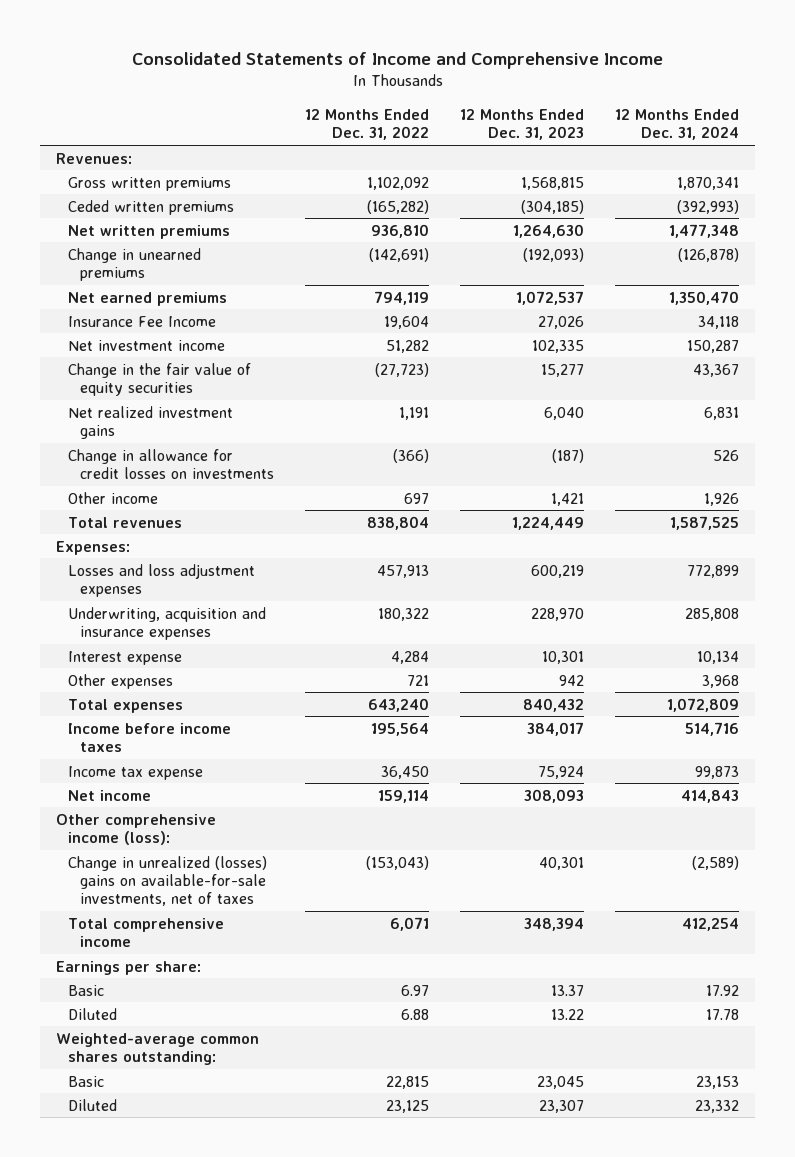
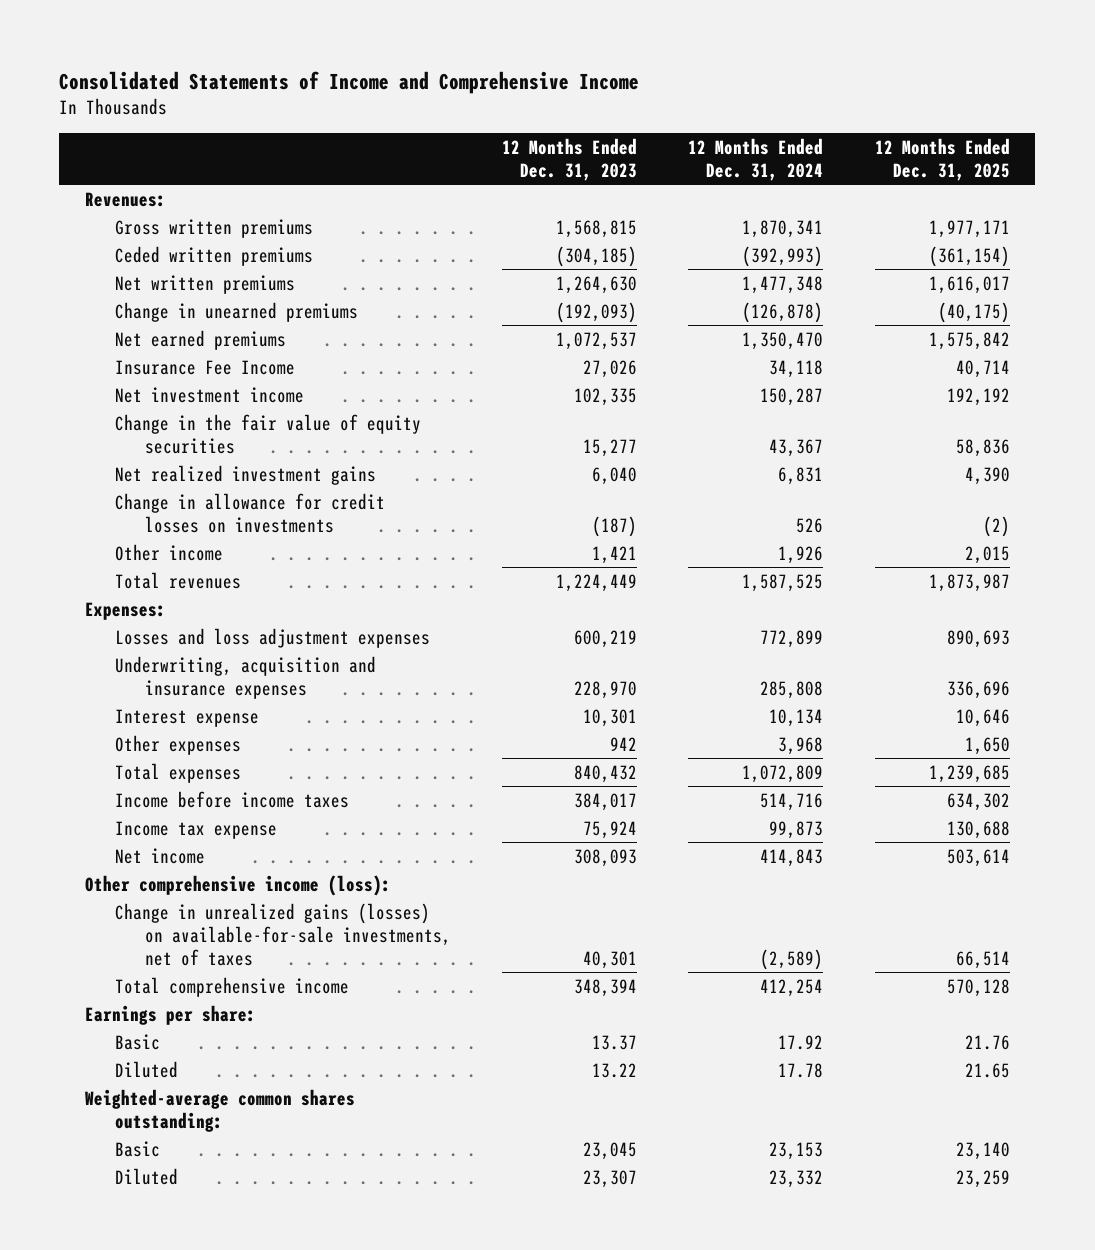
[304,109,429,141] 12 Months Ended Dec. 31, 2022 -> none
none -> [874,137,1010,181] 12 Months Ended Dec. 31, 2025
[67,855,267,907] Change in unrealized (losses) gains on available-for-sale investments, net of taxes -> [114,902,451,966] Change in unrealized gains (losses) on available-for-sale investments, net of taxes

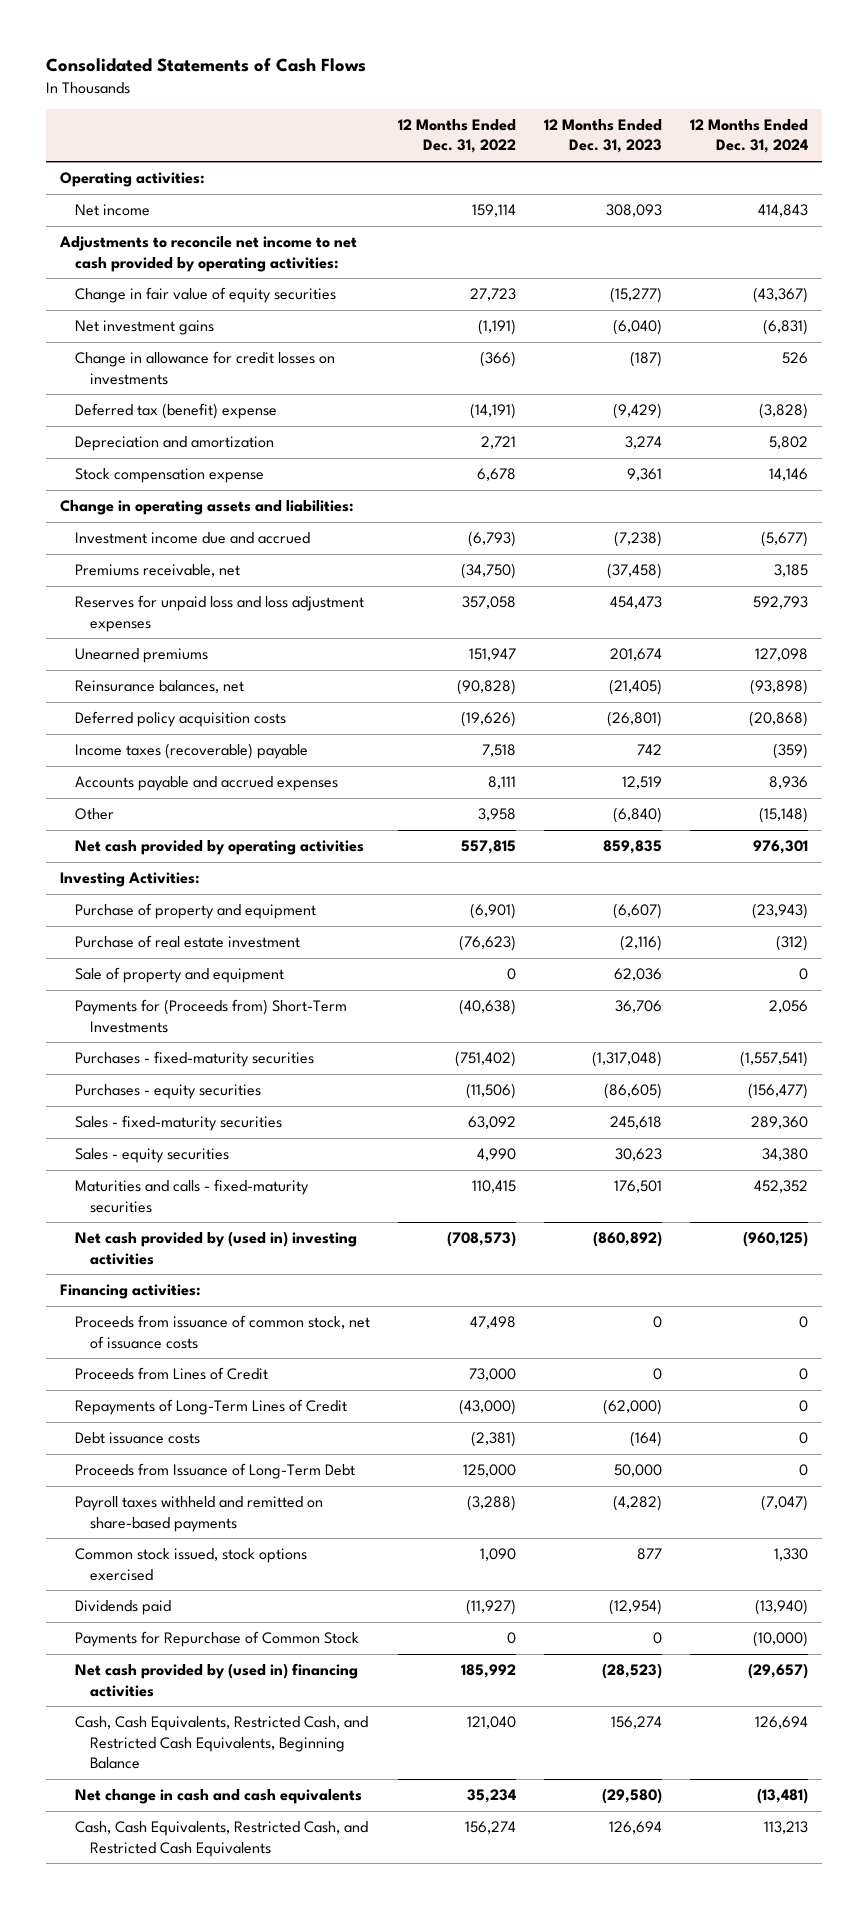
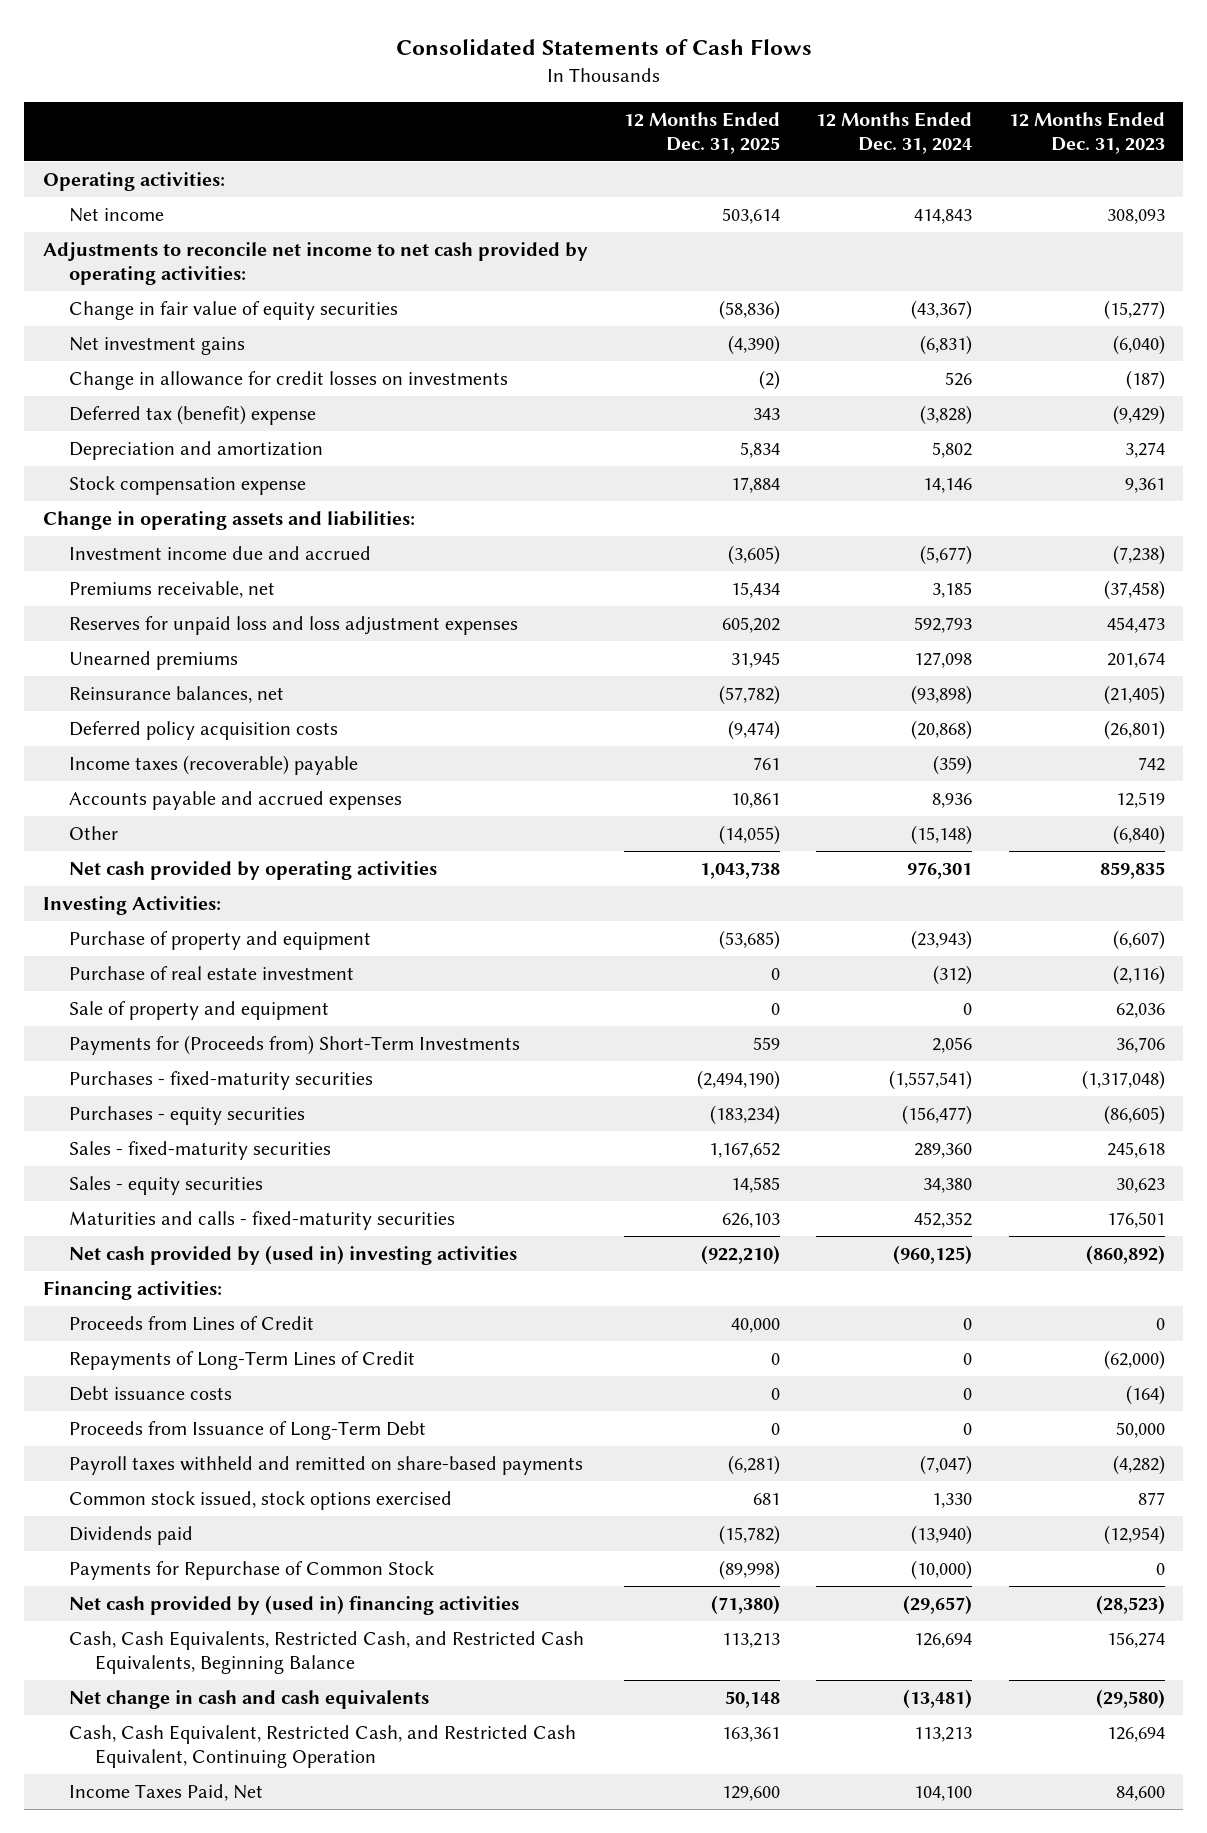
[398,119,517,154] 12 Months Ended Dec. 31, 2022 -> none
none -> [623,111,780,154] 12 Months Ended Dec. 31, 2025
[75,1315,371,1349] Proceeds from issuance of common stock, net of issuance costs -> none
[75,1821,369,1857] Cash, Cash Equivalents, Restricted Cash, and Restricted Cash Equivalents -> [68,1724,576,1769] Cash, Cash Equivalent, Restricted Cash, and Restricted Cash Equivalent, Continuing Operation
none -> [68,1783,263,1801] Income Taxes Paid, Net

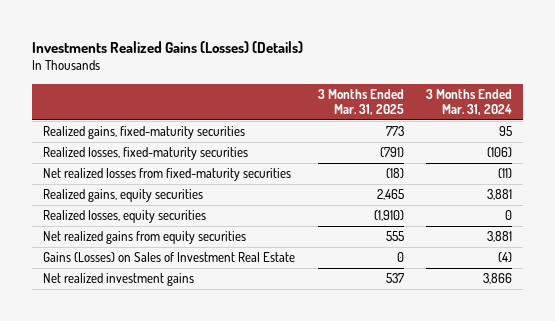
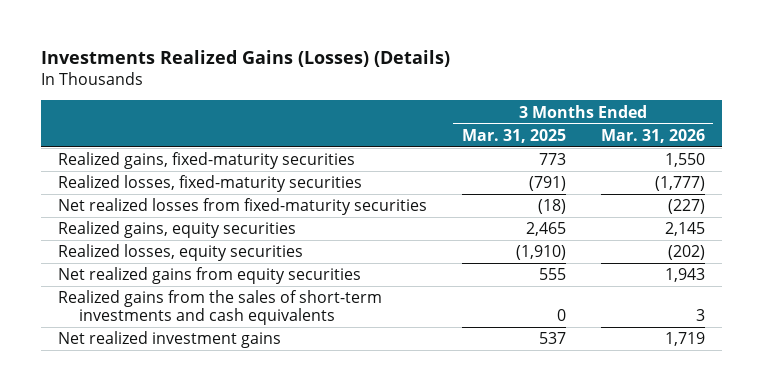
[425,88,512,116] 3 Months Ended Mar. 31, 2024 -> none
none -> [600,128,705,143] Mar. 31, 2026
[43,252,296,263] Gains (Losses) on Sales of Investment Real Estate -> none
none -> [58,290,383,326] Realized gains from the sales of short-term investments and cash equivalents

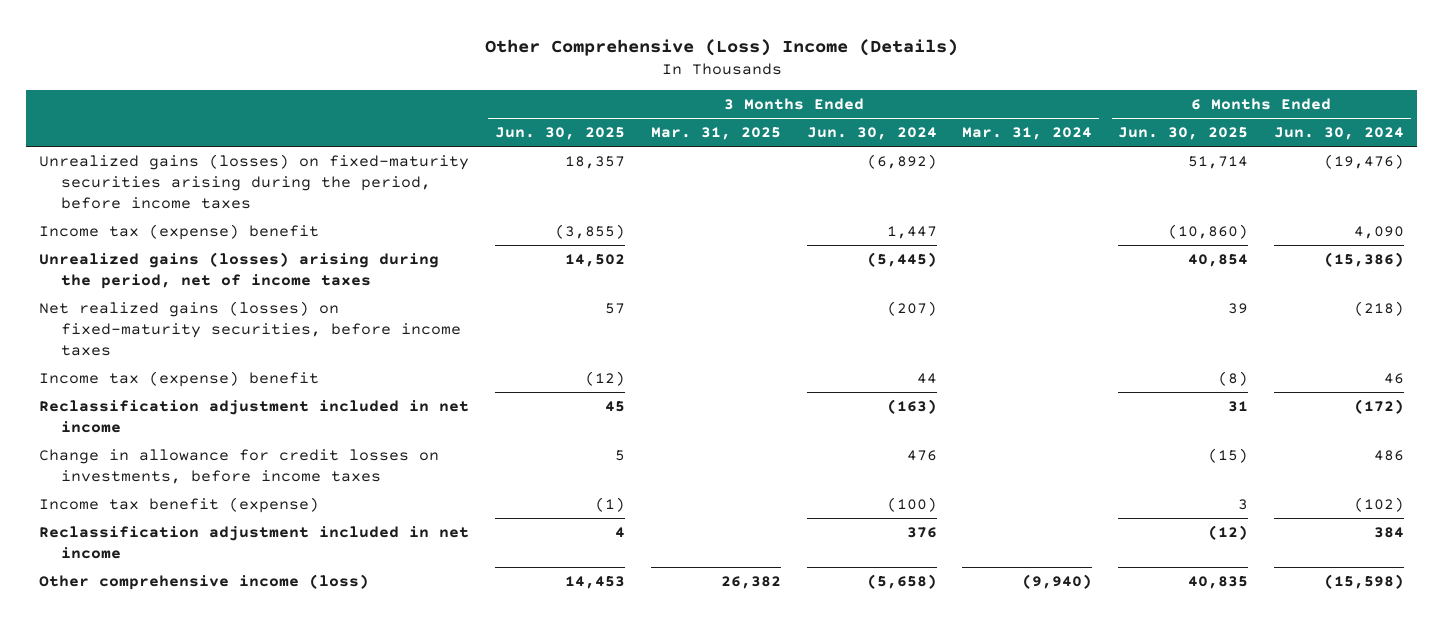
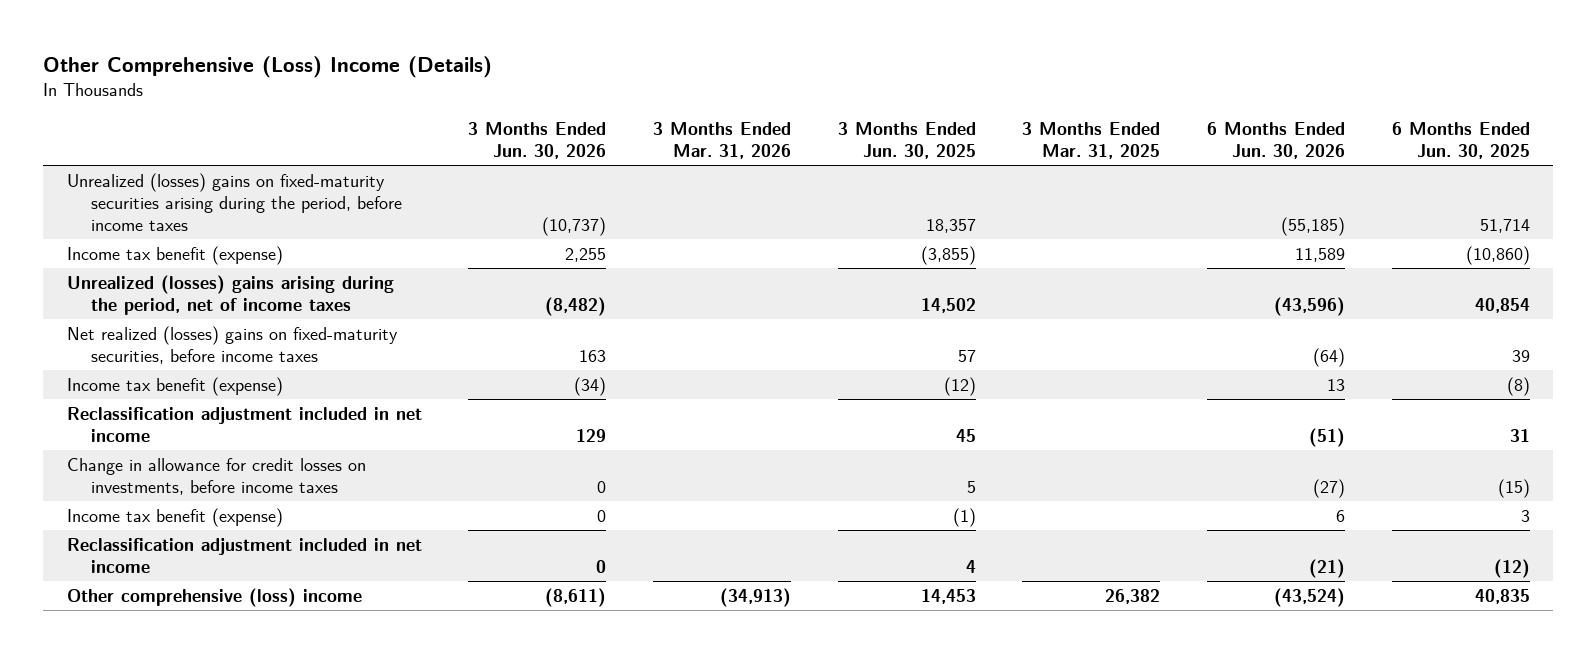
[806,127,937,141] Jun. 30, 2024 -> none
[962,127,1093,141] Mar. 31, 2024 -> none
[1274,127,1405,141] Jun. 30, 2024 -> none
none -> [468,122,607,160] 3 Months Ended Jun. 30, 2026
none -> [652,122,791,160] 3 Months Ended Mar. 31, 2026
none -> [1206,122,1345,160] 6 Months Ended Jun. 30, 2026
[38,153,469,209] Unrealized gains (losses) on fixed-maturity securities arising during the period, before income taxes -> [66,172,403,231] Unrealized (losses) gains on fixed-maturity securities arising during the period, before income taxes
[38,223,319,240] Income tax (expense) benefit -> [66,245,283,265] Income tax benefit (expense)
[38,251,439,289] Unrealized gains (losses) arising during the period, net of income taxes -> [66,274,394,315] Unrealized (losses) gains arising during the period, net of income taxes
[38,300,462,356] Net realized gains (losses) on fixed-maturity securities, before income taxes -> [66,325,398,364] Net realized (losses) gains on fixed-maturity securities, before income taxes
[38,370,319,387] Income tax (expense) benefit -> [66,376,283,396] Income tax benefit (expense)
[38,573,369,590] Other comprehensive income (loss) -> [66,587,362,607] Other comprehensive (loss) income

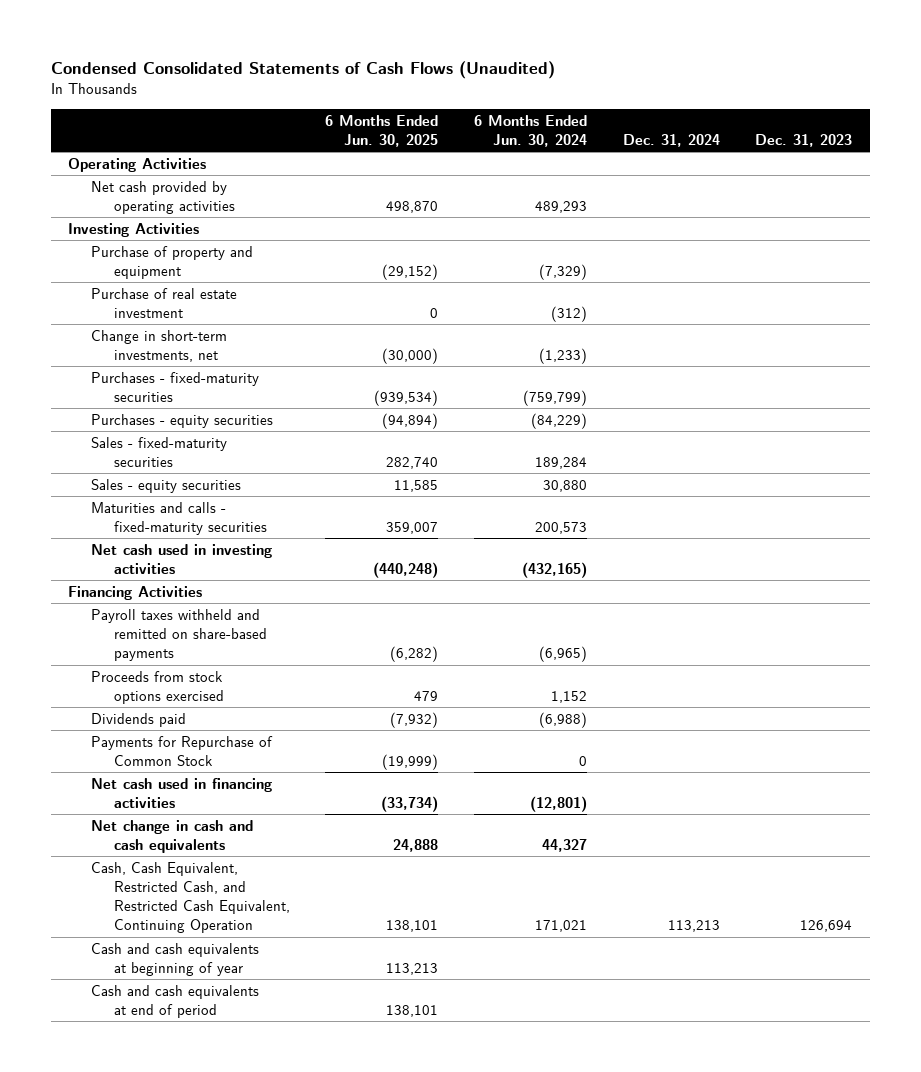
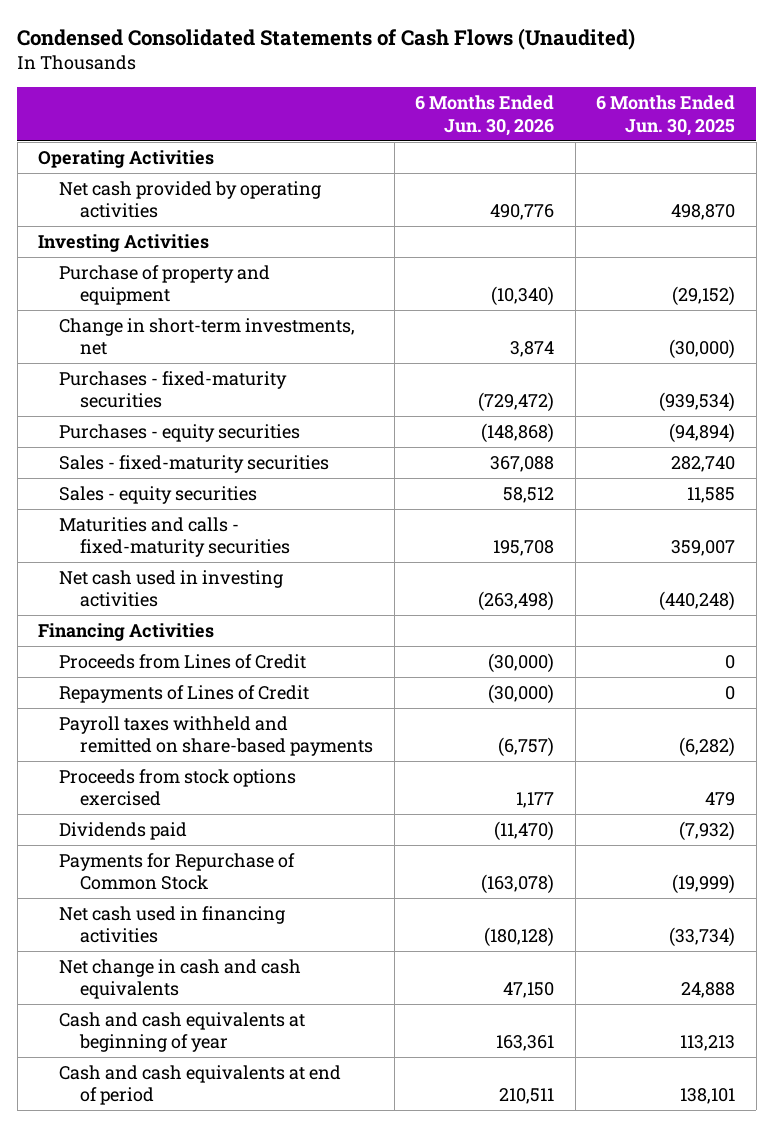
[474,114,588,147] 6 Months Ended Jun. 30, 2024 -> none
[622,133,720,147] Dec. 31, 2024 -> none
[755,133,853,147] Dec. 31, 2023 -> none
none -> [415,95,555,136] 6 Months Ended Jun. 30, 2026
[91,287,238,319] Purchase of real estate investment -> none
none -> [59,654,307,670] Proceeds from Lines of Credit
none -> [59,685,310,704] Repayments of Lines of Credit
[91,861,290,934] Cash, Cash Equivalent, Restricted Cash, and Restricted Cash Equivalent, Continuing Operation -> none

